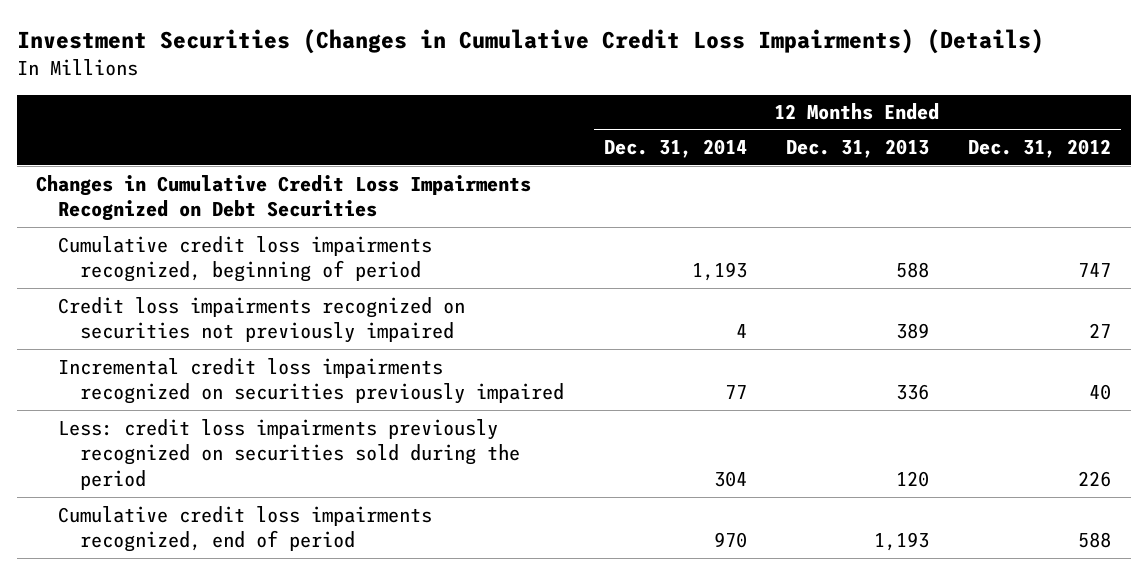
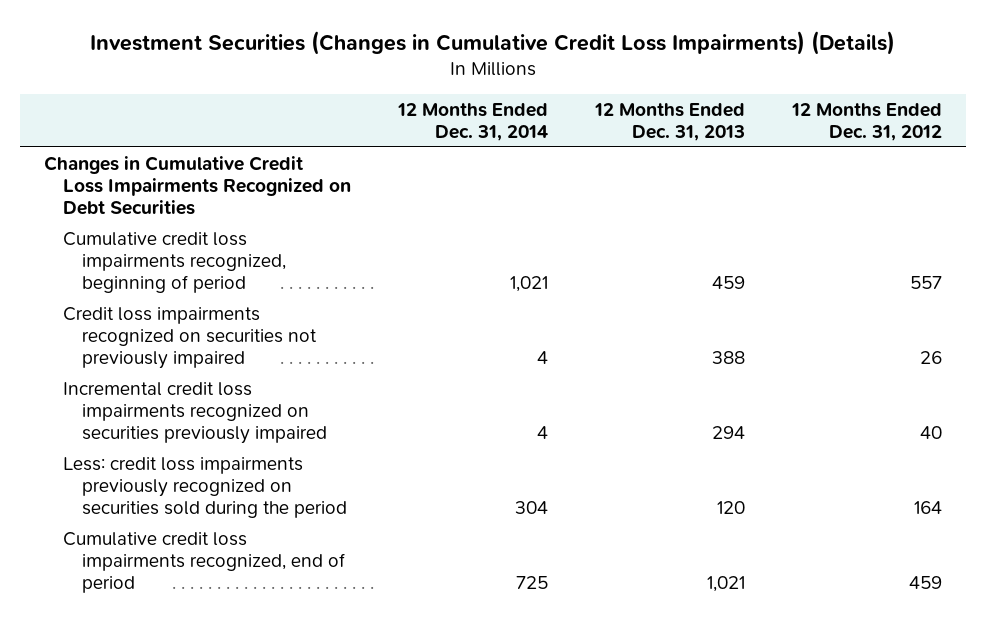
[691,262,747,282] 1,193 -> [509,276,548,293] 1,021
[895,262,929,279] 588 -> [711,276,745,290] 459
[1077,263,1111,278] 747 -> [910,276,943,290] 557
[895,323,929,340] 389 -> [711,351,745,365] 388
[1088,323,1111,339] 27 -> [920,351,943,365] 26
[724,385,747,400] 77 -> [536,426,548,440] 4
[895,384,929,401] 336 -> [711,426,745,440] 294
[1077,471,1111,488] 226 -> [914,501,943,515] 164
[713,532,747,549] 970 -> [515,576,548,590] 725
[873,532,929,552] 1,193 -> [706,576,745,593] 1,021
[1077,532,1111,549] 588 -> [909,576,943,590] 459

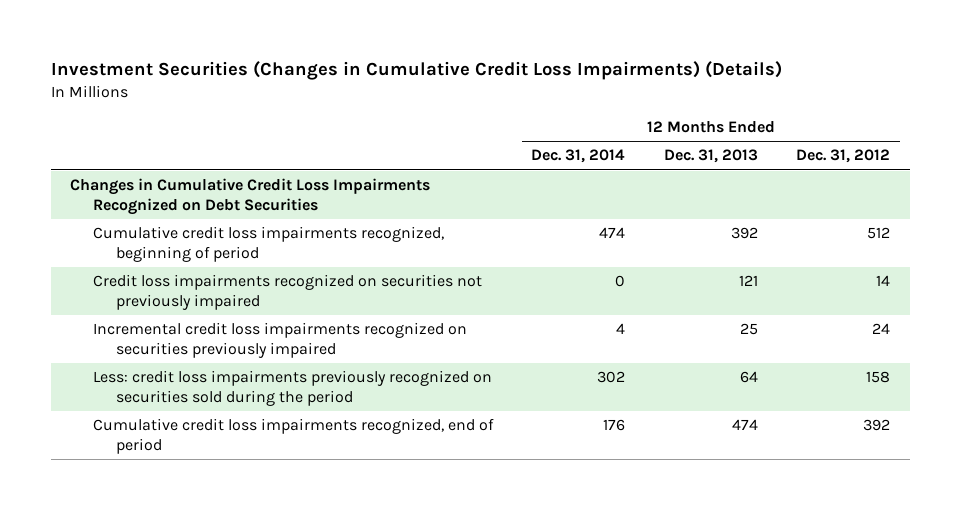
[509,276,548,293] 1,021 -> [599,227,626,239] 474
[711,276,745,290] 459 -> [730,227,758,240] 392
[910,276,943,290] 557 -> [867,227,891,240] 512
[536,351,548,365] 4 -> [615,275,626,288] 0
[711,351,745,365] 388 -> [738,275,758,287] 121
[920,351,943,365] 26 -> [876,275,891,287] 14
[711,426,745,440] 294 -> [739,323,758,336] 25
[920,426,943,440] 40 -> [872,323,891,335] 24
[514,501,548,515] 304 -> [597,371,626,384] 302
[716,501,745,515] 120 -> [739,371,758,384] 64
[914,501,943,515] 164 -> [866,371,891,384] 158
[515,576,548,590] 725 -> [603,419,626,432] 176
[706,576,745,593] 1,021 -> [731,419,758,431] 474
[909,576,943,590] 459 -> [863,419,891,432] 392

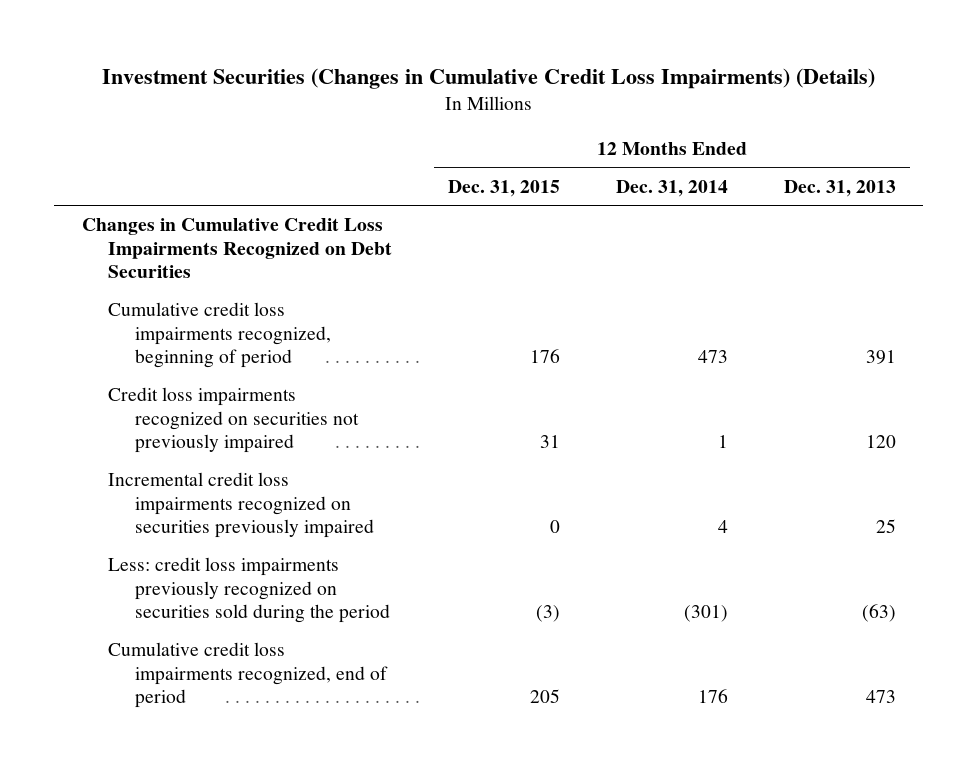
[796,149,891,164] Dec. 31, 2012 -> none
none -> [448,179,561,197] Dec. 31, 2015
[599,227,626,239] 474 -> [697,350,728,364] 473
[730,227,758,240] 392 -> [865,350,896,365] 391
[615,275,626,288] 0 -> [717,435,728,449] 1
[738,275,758,287] 121 -> [865,435,896,449] 120
[597,371,626,384] 302 -> [683,605,728,623] (301)
[739,371,758,384] 64 -> [861,604,896,623] (63)
[731,419,758,431] 474 -> [865,690,896,704] 473

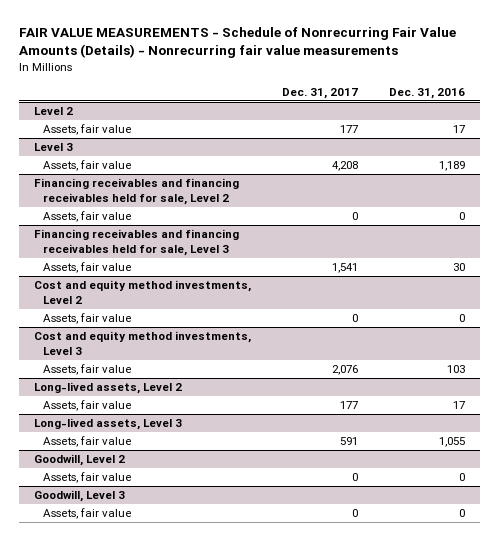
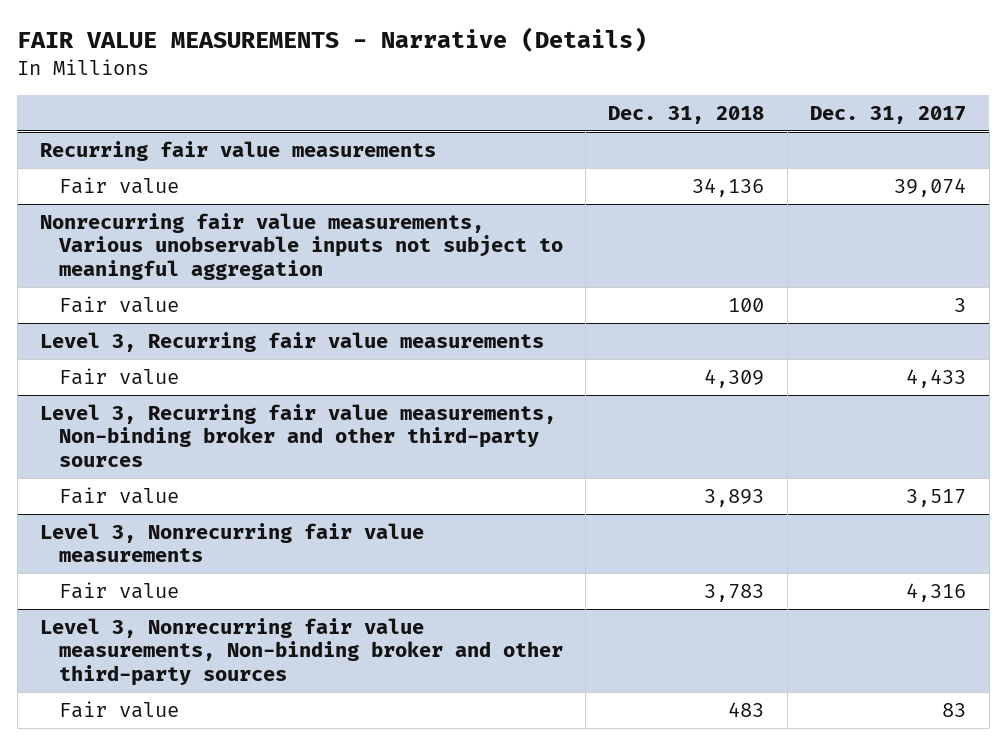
[18,26,456,59] FAIR VALUE MEASUREMENTS - Schedule of Nonrecurring Fair Value Amounts (Details) - Nonrecurring fair value measurements -> [17,27,648,53] FAIR VALUE MEASUREMENTS - Narrative (Details)
[388,87,465,99] Dec. 31, 2016 -> none
none -> [608,106,765,125] Dec. 31, 2018
[34,107,74,116] Level 2 -> none
[34,143,74,152] Level 3 -> none
[34,178,240,206] Financing receivables and financing receivables held for sale, Level 2 -> none
[34,229,240,257] Financing receivables and financing receivables held for sale, Level 3 -> none
[34,280,252,305] Cost and equity method investments, Level 2 -> none
[34,331,252,356] Cost and equity method investments, Level 3 -> none
[34,382,183,395] Long-lived assets, Level 2 -> none
[43,400,133,412] Assets, fair value -> none
[34,418,183,431] Long-lived assets, Level 3 -> none
[43,436,133,448] Assets, fair value -> none
[34,454,126,467] Goodwill, Level 2 -> none
[43,472,133,484] Assets, fair value -> none
[34,490,126,503] Goodwill, Level 3 -> none
[43,508,133,520] Assets, fair value -> none
none -> [40,140,437,161] Recurring fair value measurements
[43,124,133,136] Assets, fair value -> [58,176,179,194] Fair value
[340,125,359,134] 177 -> [894,177,967,197] 39,074
none -> [40,212,563,280] Nonrecurring fair value measurements, Various unobservable inputs not subject to meaningful aggregation
[43,160,133,172] Assets, fair value -> [58,295,179,313] Fair value
[332,161,359,172] 4,208 -> [954,297,967,312] 3
none -> [40,331,545,352] Level 3, Recurring fair value measurements
[43,211,133,223] Assets, fair value -> [58,367,179,385] Fair value
[352,212,359,221] 0 -> [906,368,967,388] 4,433
none -> [40,403,557,467] Level 3, Recurring fair value measurements, Non-binding broker and other third-party sources
[43,262,133,274] Assets, fair value -> [58,486,179,504] Fair value
[332,263,359,274] 1,541 -> [906,488,967,507] 3,517
none -> [40,522,425,563] Level 3, Nonrecurring fair value measurements
[43,313,133,325] Assets, fair value -> [58,581,179,599] Fair value
[352,314,359,323] 0 -> [906,582,967,602] 4,316
none -> [40,617,563,686] Level 3, Nonrecurring fair value measurements, Non-binding broker and other third-party sources
[43,364,133,376] Assets, fair value -> [58,700,179,718] Fair value
[332,365,359,376] 2,076 -> [942,702,967,717] 83

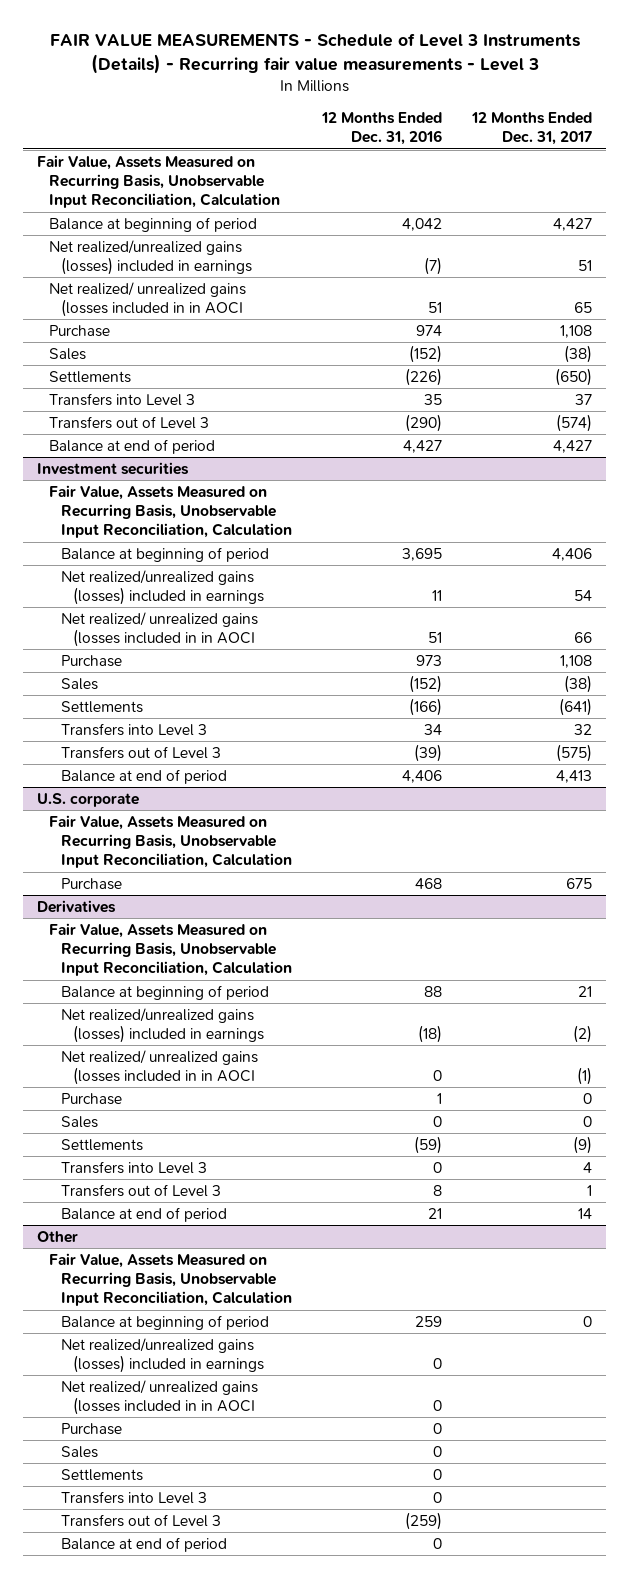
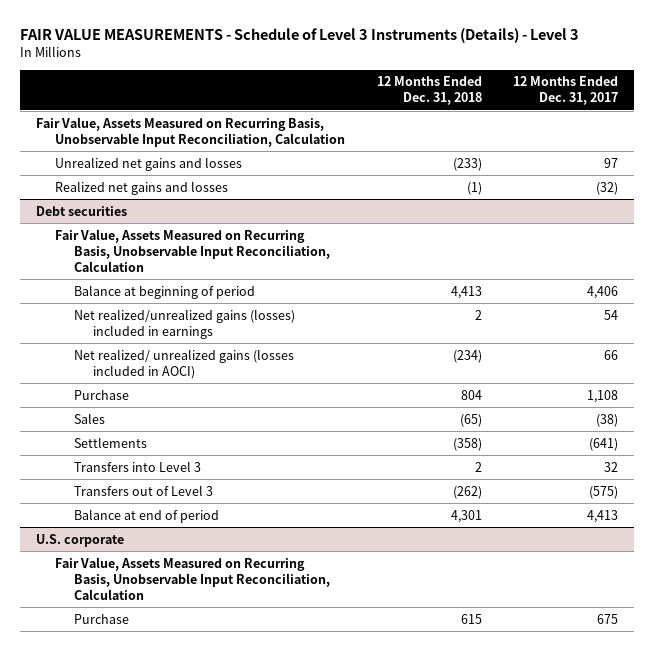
[49,33,580,75] FAIR VALUE MEASUREMENTS - Schedule of Level 3 Instruments (Details) - Recurring fair value measurements - Level 3 -> [20,27,580,43] FAIR VALUE MEASUREMENTS - Schedule of Level 3 Instruments (Details) - Level 3
[320,111,442,146] 12 Months Ended Dec. 31, 2016 -> none
none -> [376,76,482,106] 12 Months Ended Dec. 31, 2018
[49,216,258,232] Balance at beginning of period -> none
[49,239,253,276] Net realized/unrealized gains (losses) included in earnings -> none
[49,281,247,318] Net realized/ unrealized gains (losses included in in AOCI -> none
[49,324,111,337] Purchase -> none
[49,347,87,360] Sales -> none
[49,370,132,383] Settlements -> none
[49,392,196,406] Transfers into Level 3 -> none
[49,415,210,429] Transfers out of Level 3 -> none
[49,438,216,454] Balance at end of period -> none
[37,461,190,475] Investment securities -> none
none -> [55,156,243,171] Unrealized net gains and losses
none -> [55,180,229,195] Realized net gains and losses
none -> [36,205,128,216] Debt securities
[61,611,259,648] Net realized/ unrealized gains (losses included in in AOCI -> [74,348,295,379] Net realized/ unrealized gains (losses included in AOCI)
[37,899,117,913] Derivatives -> none
[49,922,293,977] Fair Value, Assets Measured on Recurring Basis, Unobservable Input Reconciliation, Calculation -> none
[61,984,270,1000] Balance at beginning of period -> none
[61,1007,264,1044] Net realized/unrealized gains (losses) included in earnings -> none
[61,1049,259,1086] Net realized/ unrealized gains (losses included in in AOCI -> none
[61,1092,123,1105] Purchase -> none
[61,1115,99,1128] Sales -> none
[61,1138,144,1151] Settlements -> none
[61,1160,208,1174] Transfers into Level 3 -> none
[61,1183,222,1197] Transfers out of Level 3 -> none
[61,1206,228,1222] Balance at end of period -> none
[37,1230,79,1243] Other -> none
[49,1252,293,1307] Fair Value, Assets Measured on Recurring Basis, Unobservable Input Reconciliation, Calculation -> none
[61,1314,270,1330] Balance at beginning of period -> none
[61,1337,264,1374] Net realized/unrealized gains (losses) included in earnings -> none
[61,1379,259,1416] Net realized/ unrealized gains (losses included in in AOCI -> none
[61,1422,123,1435] Purchase -> none
[61,1445,99,1458] Sales -> none
[61,1468,144,1481] Settlements -> none
[61,1490,208,1504] Transfers into Level 3 -> none
[61,1513,222,1527] Transfers out of Level 3 -> none
[61,1536,228,1552] Balance at end of period -> none

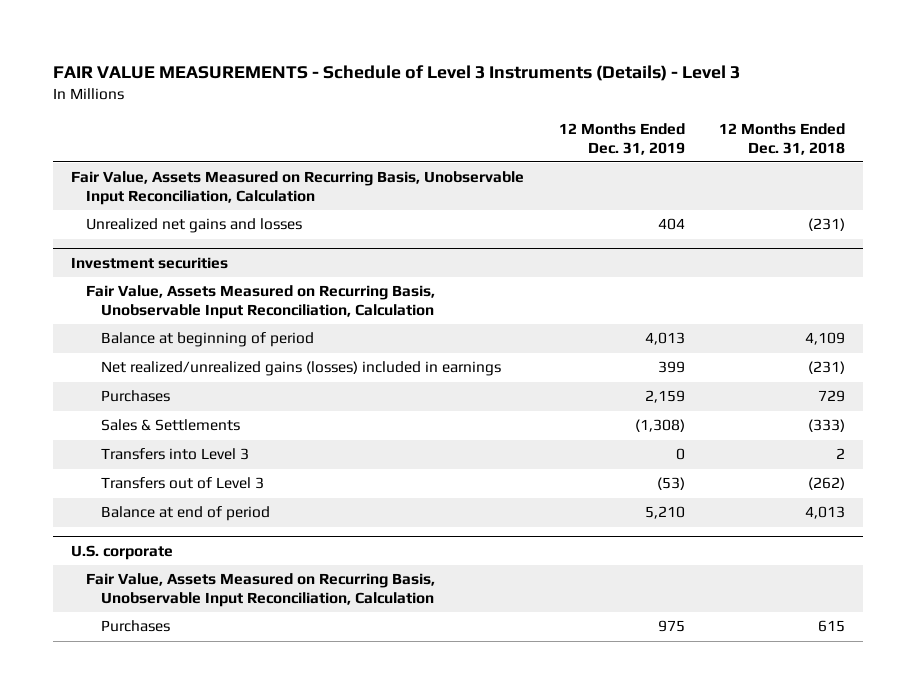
[513,76,619,106] 12 Months Ended Dec. 31, 2017 -> none
none -> [558,123,685,155] 12 Months Ended Dec. 31, 2019
[55,180,229,195] Realized net gains and losses -> none
[452,157,482,171] (233) -> [808,218,846,232] (231)
[36,205,128,216] Debt securities -> [70,256,228,269] Investment securities
[74,348,295,379] Net realized/ unrealized gains (losses included in AOCI) -> none
[74,389,130,400] Purchase -> none
[74,412,106,424] Sales -> none
[450,285,482,299] 4,413 -> [805,332,846,346] 4,109
[474,309,482,320] 2 -> [808,361,846,375] (231)
none -> [101,390,171,403] Purchases
[74,436,148,448] Settlements -> [101,419,241,432] Sales & Settlements
[452,437,482,451] (358) -> [808,419,846,433] (333)
[450,509,482,523] 4,301 -> [805,506,846,520] 4,013
[74,613,130,624] Purchase -> [101,620,171,633] Purchases

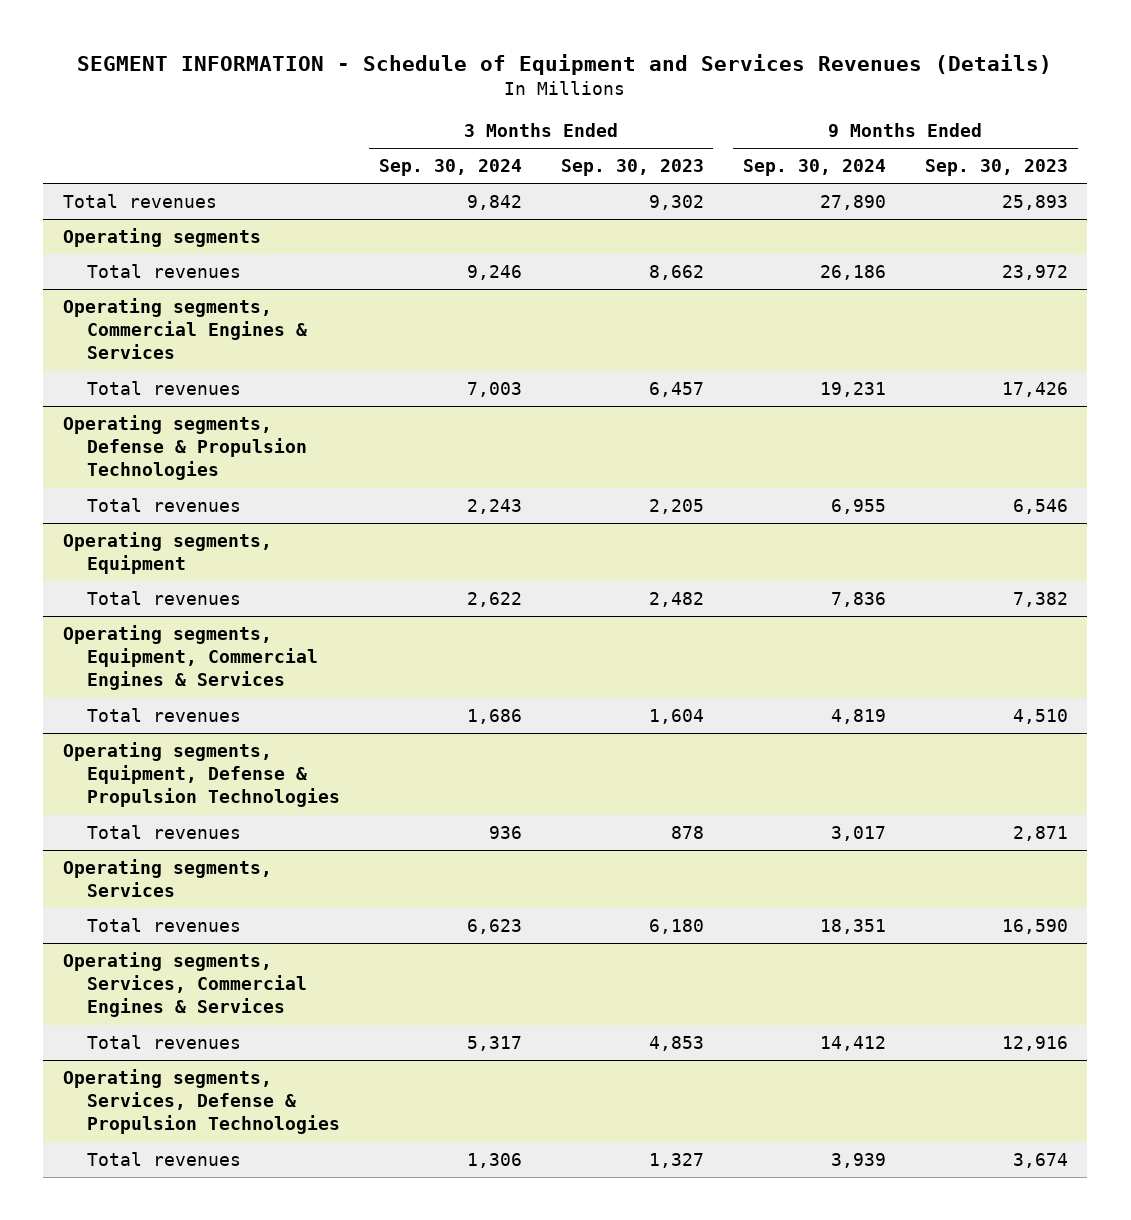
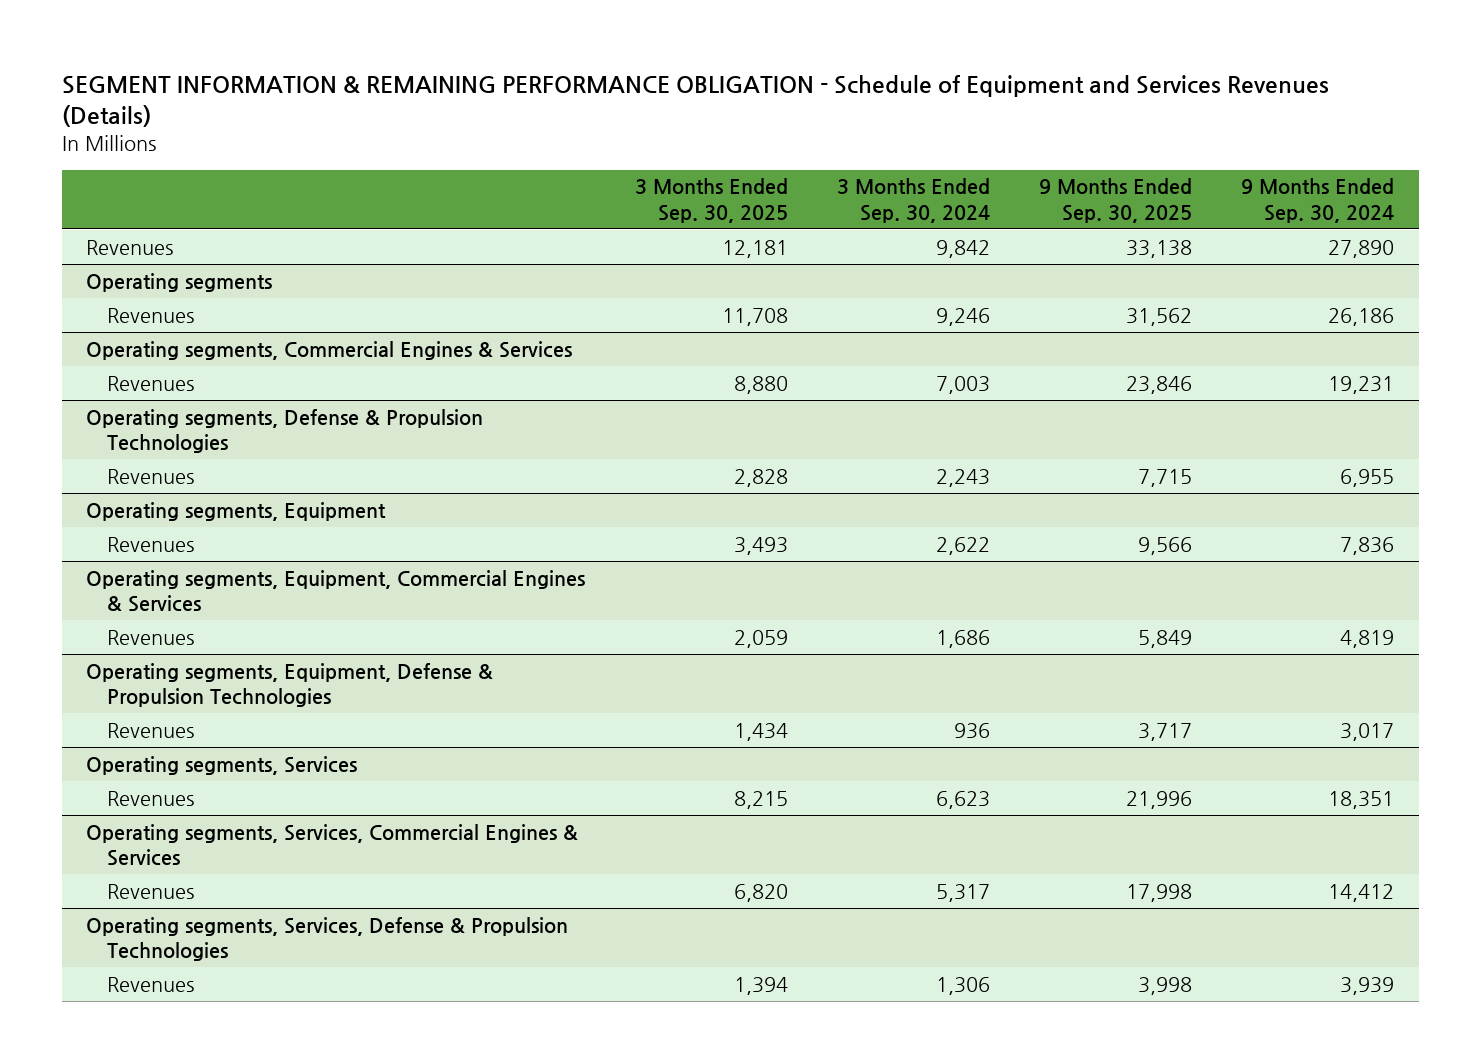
[77,53,1053,75] SEGMENT INFORMATION - Schedule of Equipment and Services Revenues (Details) -> [61,75,1329,128] SEGMENT INFORMATION & REMAINING PERFORMANCE OBLIGATION - Schedule of Equipment and Services Revenues (Details)
[560,159,704,177] Sep. 30, 2023 -> none
[924,159,1068,177] Sep. 30, 2023 -> none
none -> [634,178,788,223] 3 Months Ended Sep. 30, 2025
none -> [1039,178,1193,223] 9 Months Ended Sep. 30, 2025
[62,194,217,209] Total revenues -> [86,239,174,255] Revenues
[86,264,241,279] Total revenues -> [106,307,194,323] Revenues
[86,381,241,396] Total revenues -> [106,375,194,391] Revenues
[86,498,241,513] Total revenues -> [106,468,194,484] Revenues
[86,591,241,606] Total revenues -> [106,536,194,552] Revenues
[86,708,241,723] Total revenues -> [106,629,194,645] Revenues
[86,825,241,840] Total revenues -> [106,722,194,738] Revenues
[86,918,241,933] Total revenues -> [106,790,194,806] Revenues
[86,1035,241,1050] Total revenues -> [106,883,194,899] Revenues
[86,1152,241,1167] Total revenues -> [106,976,194,992] Revenues

